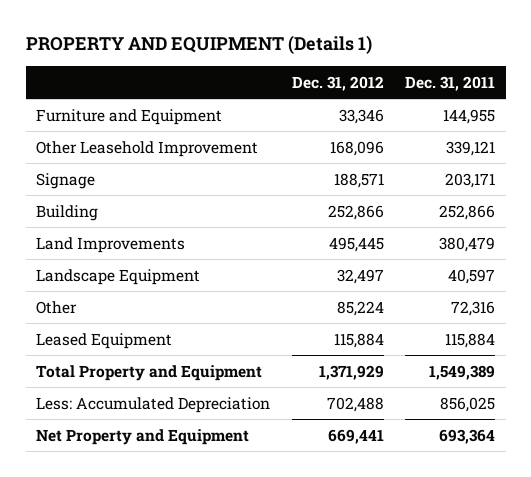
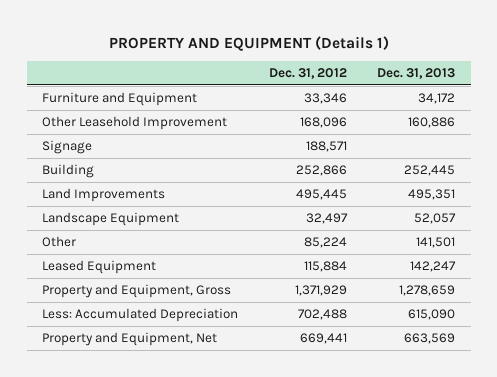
[405,75,496,91] Dec. 31, 2011 -> none
none -> [377,68,456,80] Dec. 31, 2013
[36,364,263,381] Total Property and Equipment -> [42,284,232,299] Property and Equipment, Gross
[36,428,250,445] Net Property and Equipment -> [42,332,218,347] Property and Equipment, Net

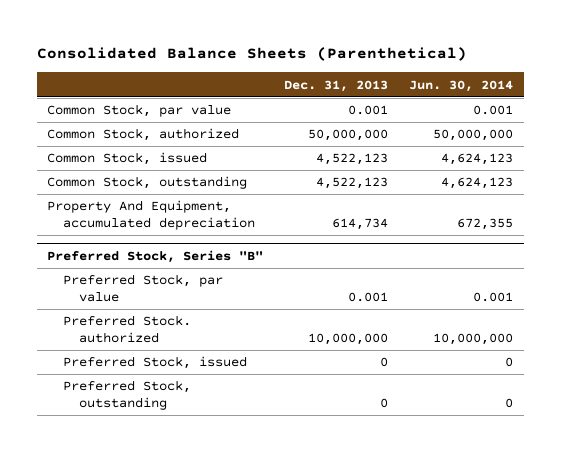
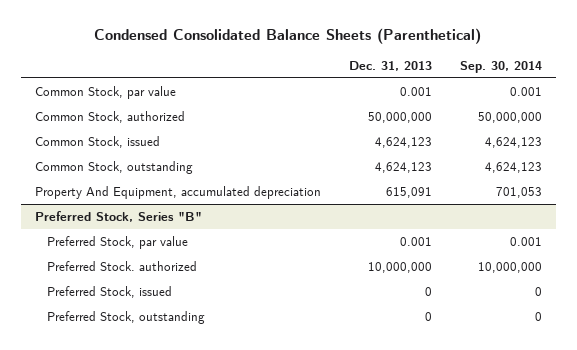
[36,47,467,62] Consolidated Balance Sheets (Parenthetical) -> [94,28,482,45] Condensed Consolidated Balance Sheets (Parenthetical)
[409,79,514,92] Jun. 30, 2014 -> none
none -> [460,60,543,73] Sep. 30, 2014
[316,153,389,166] 4,522,123 -> [374,136,432,148] 4,624,123
[316,177,389,190] 4,522,123 -> [374,161,432,173] 4,624,123
[332,218,389,231] 614,734 -> [385,186,432,198] 615,091

